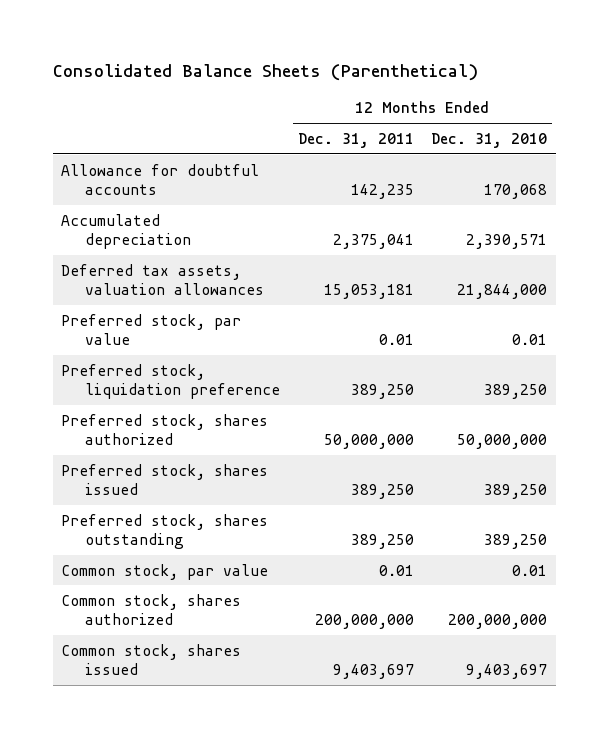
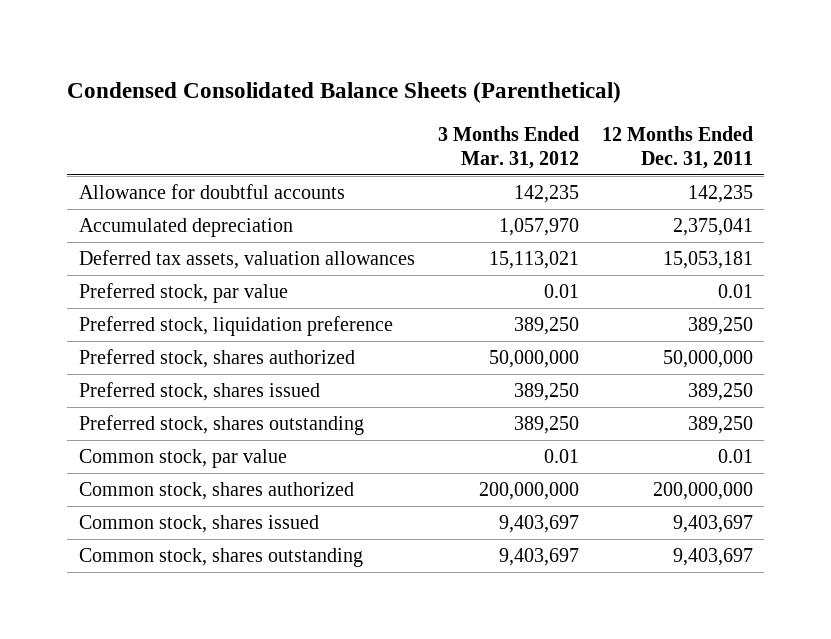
[52,63,478,81] Consolidated Balance Sheets (Parenthetical) -> [67,82,622,104] Condensed Consolidated Balance Sheets (Parenthetical)
[431,132,548,148] Dec. 31, 2010 -> none
none -> [437,125,579,169] 3 Months Ended Mar. 31, 2012
none -> [78,547,363,567] Common stock, shares outstanding

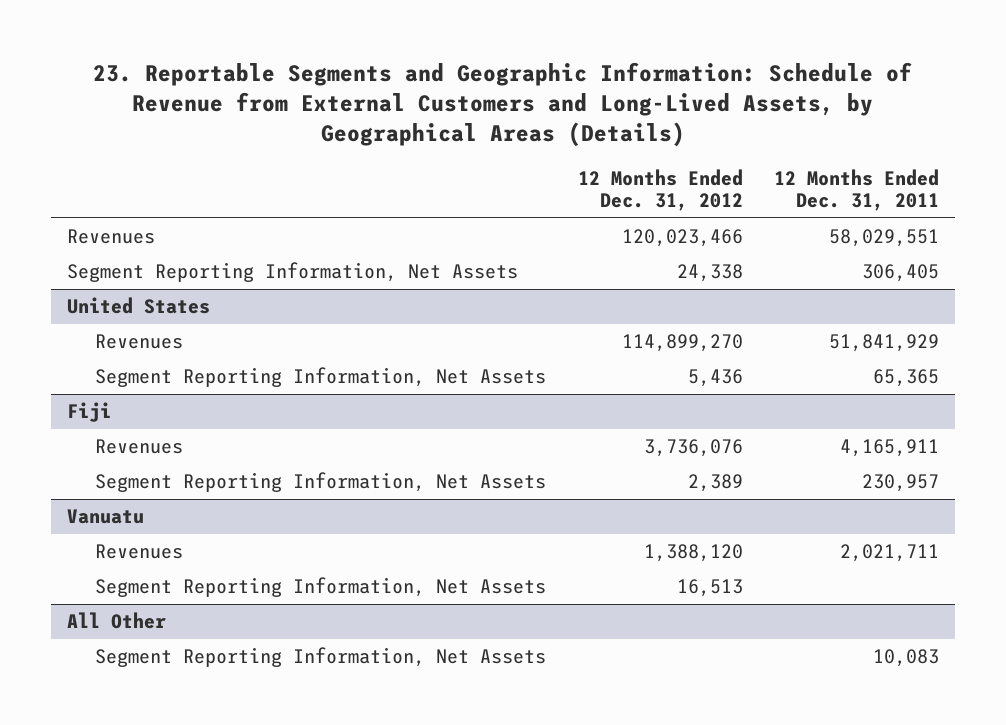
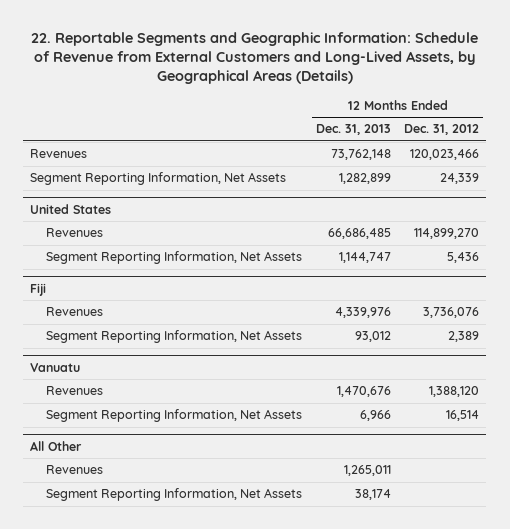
[92,61,912,147] 23. Reportable Segments and Geographic Information: Schedule of Revenue from External Customers and Long-Lived Assets, by Geographical Areas (Details) -> [30,31,478,85] 22. Reportable Segments and Geographic Information: Schedule of Revenue from External Customers and Long-Lived Assets, by Geographical Areas (Details)
[774,168,940,212] 12 Months Ended Dec. 31, 2011 -> none
none -> [315,124,391,136] Dec. 31, 2013
[676,264,743,283] 24,338 -> [440,173,480,185] 24,339
[676,579,743,598] 16,513 -> [446,410,480,422] 16,514
none -> [45,465,103,475] Revenues

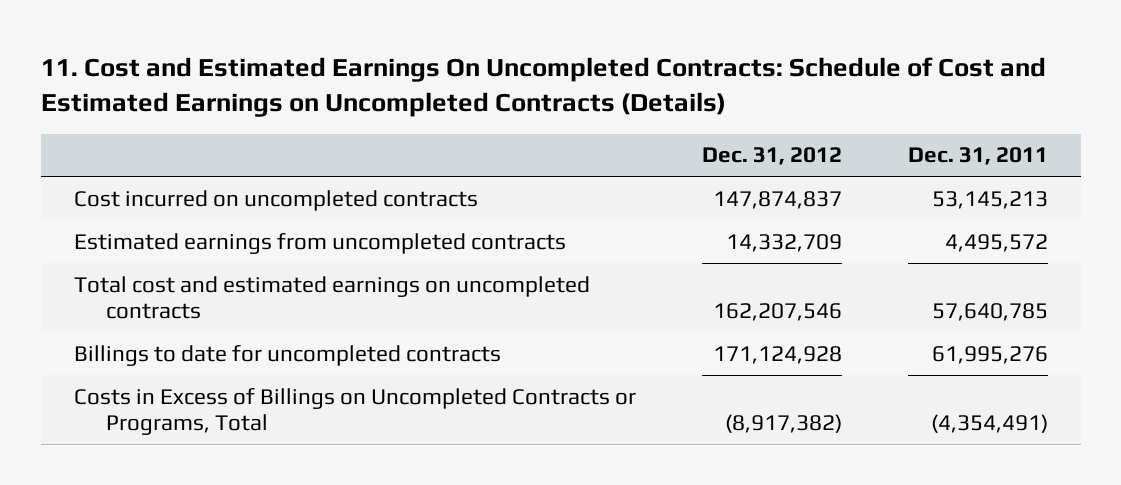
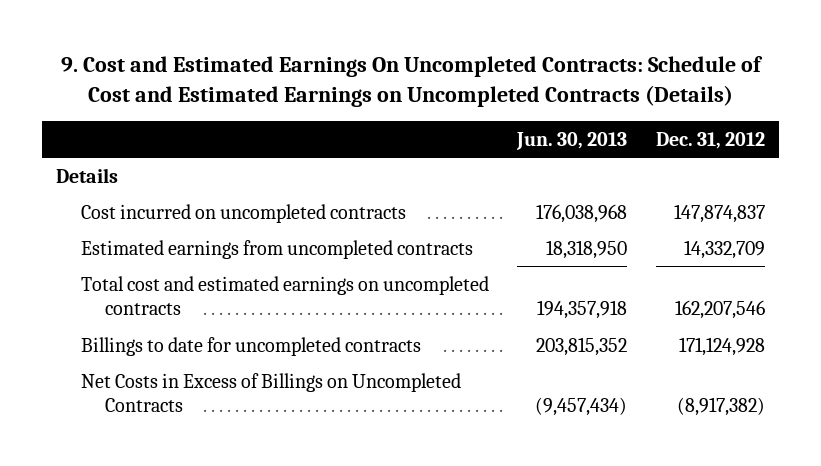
[40,56,1046,117] 11. Cost and Estimated Earnings On Uncompleted Contracts: Schedule of Cost and Estimated Earnings on Uncompleted Contracts (Details) -> [60,55,763,107] 9. Cost and Estimated Earnings On Uncompleted Contracts: Schedule of Cost and Estimated Earnings on Uncompleted Contracts (Details)
[907,147,1048,166] Dec. 31, 2011 -> none
none -> [516,131,628,150] Jun. 30, 2013
none -> [56,167,119,183] Details
[73,387,636,436] Costs in Excess of Billings on Uncompleted Contracts or Programs, Total -> [80,372,461,413] Net Costs in Excess of Billings on Uncompleted Contracts

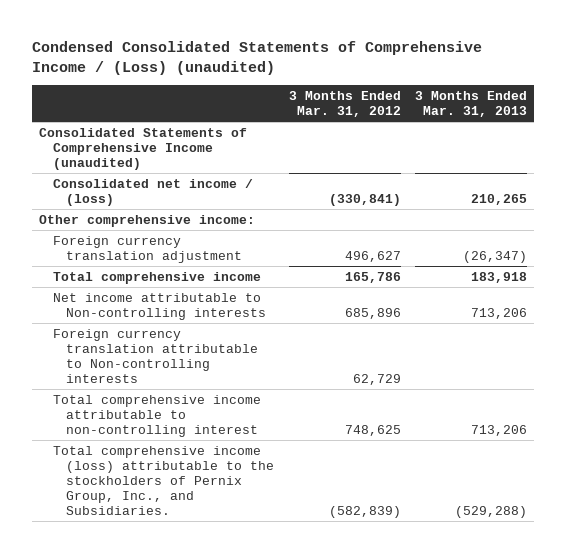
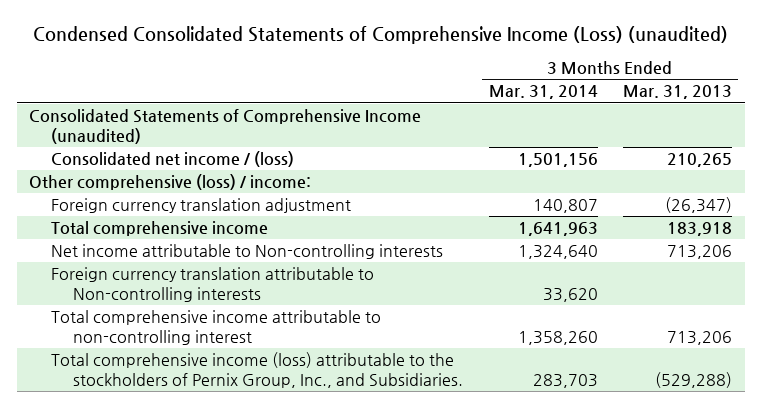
[32,41,483,76] Condensed Consolidated Statements of Comprehensive Income / (Loss) (unaudited) -> [32,26,728,45] Condensed Consolidated Statements of Comprehensive Income (Loss) (unaudited)
[288,91,401,117] 3 Months Ended Mar. 31, 2012 -> none
none -> [488,85,598,100] Mar. 31, 2014
[39,214,256,227] Other comprehensive income: -> [29,174,312,191] Other comprehensive (loss) / income:

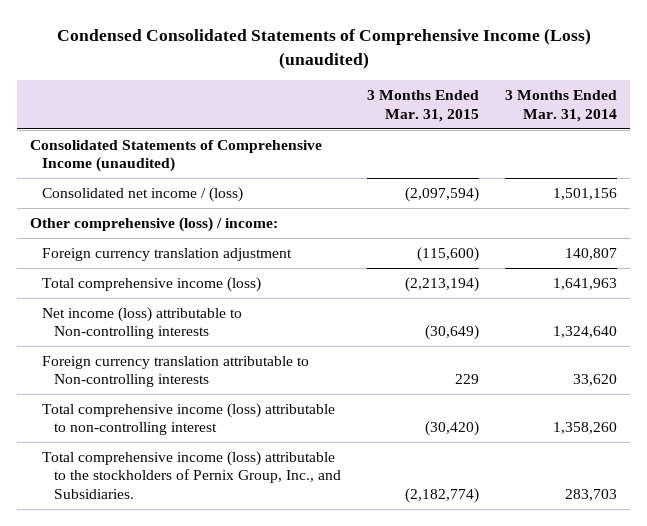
[623,85,733,100] Mar. 31, 2013 -> none
none -> [366,90,479,122] 3 Months Ended Mar. 31, 2015
[51,221,269,237] Total comprehensive income -> [41,277,261,293] Total comprehensive income (loss)
[51,244,444,260] Net income attributable to Non-controlling interests -> [41,307,242,340] Net income (loss) attributable to Non-controlling interests
[51,310,382,345] Total comprehensive income attributable to non-controlling interest -> [41,403,335,436] Total comprehensive income (loss) attributable to non-controlling interest

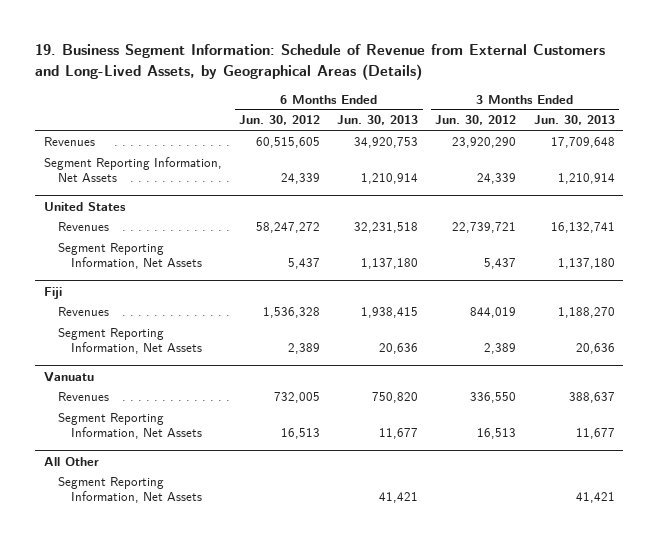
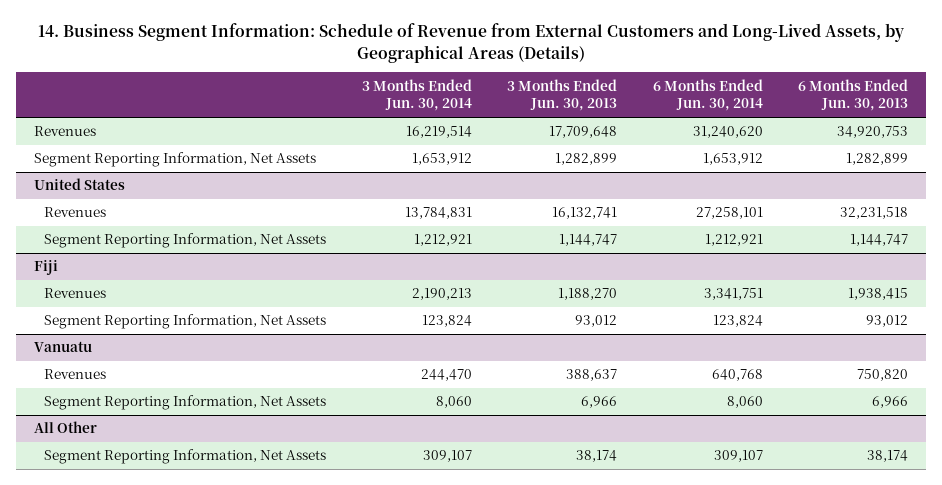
[35,44,606,80] 19. Business Segment Information: Schedule of Revenue from External Customers and Long-Lived Assets, by Geographical Areas (Details) -> [38,23,905,63] 14. Business Segment Information: Schedule of Revenue from External Customers and Long-Lived Assets, by Geographical Areas (Details)
[239,115,321,126] Jun. 30, 2012 -> none
[435,115,517,126] Jun. 30, 2012 -> none
none -> [361,78,472,112] 3 Months Ended Jun. 30, 2014
none -> [652,78,763,112] 6 Months Ended Jun. 30, 2014
[361,173,419,185] 1,210,914 -> [846,153,909,166] 1,282,899
[557,173,615,185] 1,210,914 -> [555,153,618,166] 1,282,899
[361,258,419,270] 1,137,180 -> [850,234,909,247] 1,144,747
[557,258,615,270] 1,137,180 -> [559,234,618,247] 1,144,747
[379,343,419,355] 20,636 -> [866,315,909,328] 93,012
[575,343,615,355] 20,636 -> [575,315,618,328] 93,012
[379,428,419,440] 11,677 -> [872,396,909,409] 6,966
[575,428,615,440] 11,677 -> [581,396,618,409] 6,966
[379,492,419,504] 41,421 -> [867,450,909,463] 38,174
[575,492,615,504] 41,421 -> [576,450,618,463] 38,174

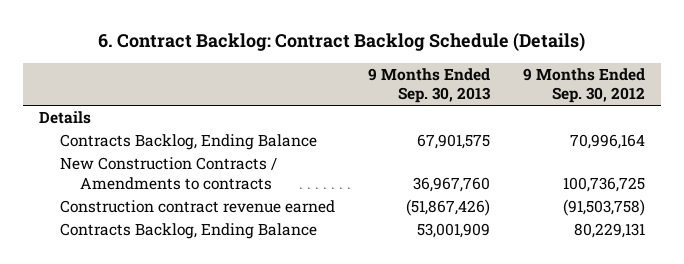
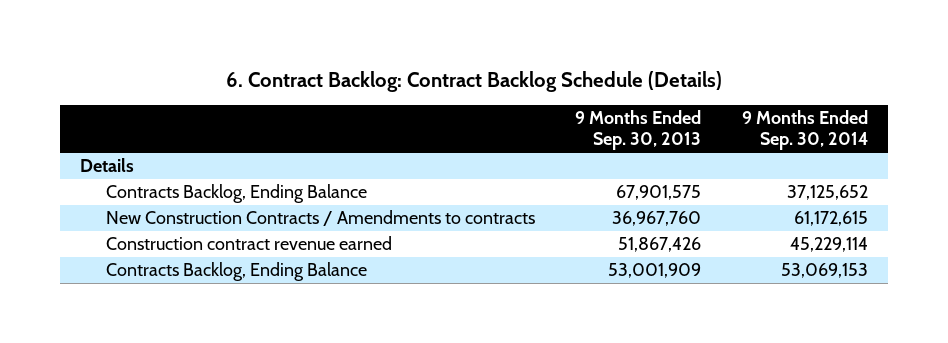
[522,67,645,104] 9 Months Ended Sep. 30, 2012 -> none
none -> [742,110,869,151] 9 Months Ended Sep. 30, 2014
[405,199,490,217] (51,867,426) -> [618,237,702,253] 51,867,426

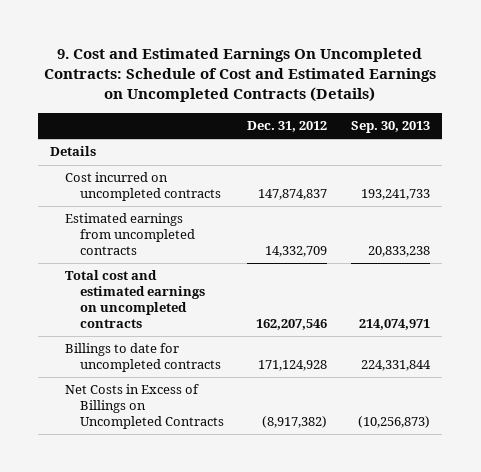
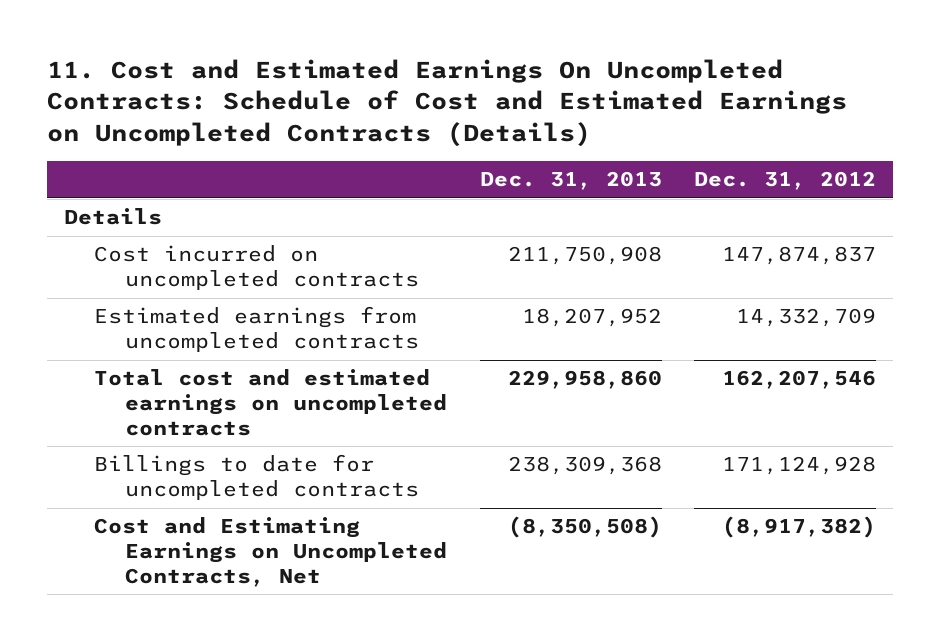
[44,47,437,103] 9. Cost and Estimated Earnings On Uncompleted Contracts: Schedule of Cost and Estimated Earnings on Uncompleted Contracts (Details) -> [47,59,848,147] 11. Cost and Estimated Earnings On Uncompleted Contracts: Schedule of Cost and Estimated Earnings on Uncompleted Contracts (Details)
[351,121,431,134] Sep. 30, 2013 -> none
none -> [479,171,662,191] Dec. 31, 2013
[65,384,224,430] Net Costs in Excess of Billings on Uncompleted Contracts -> [94,517,448,587] Cost and Estimating Earnings on Uncompleted Contracts, Net

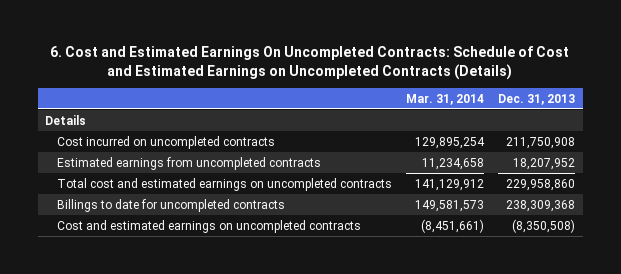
[47,59,848,147] 11. Cost and Estimated Earnings On Uncompleted Contracts: Schedule of Cost and Estimated Earnings on Uncompleted Contracts (Details) -> [50,46,570,80] 6. Cost and Estimated Earnings On Uncompleted Contracts: Schedule of Cost and Estimated Earnings on Uncompleted Contracts (Details)
[694,171,877,191] Dec. 31, 2012 -> none
none -> [405,93,484,105] Mar. 31, 2014
[94,517,448,587] Cost and Estimating Earnings on Uncompleted Contracts, Net -> [56,219,361,233] Cost and estimated earnings on uncompleted contracts

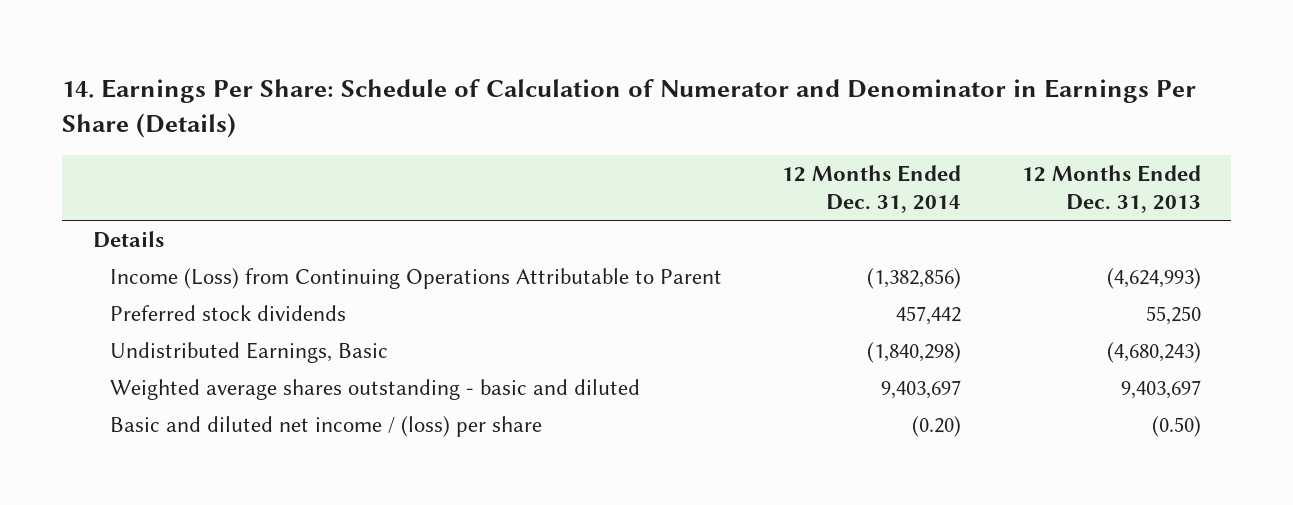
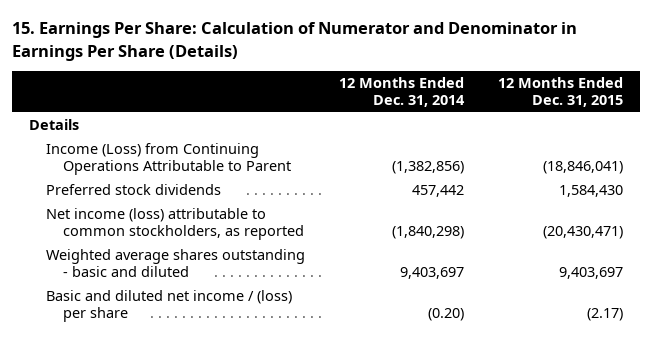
[62,79,1197,139] 14. Earnings Per Share: Schedule of Calculation of Numerator and Denominator in Earnings Per Share (Details) -> [11,22,577,61] 15. Earnings Per Share: Calculation of Numerator and Denominator in Earnings Per Share (Details)
[1021,164,1201,214] 12 Months Ended Dec. 31, 2013 -> none
none -> [497,77,623,107] 12 Months Ended Dec. 31, 2015
[110,341,389,363] Undistributed Earnings, Basic -> [46,208,305,240] Net income (loss) attributable to common stockholders, as reported

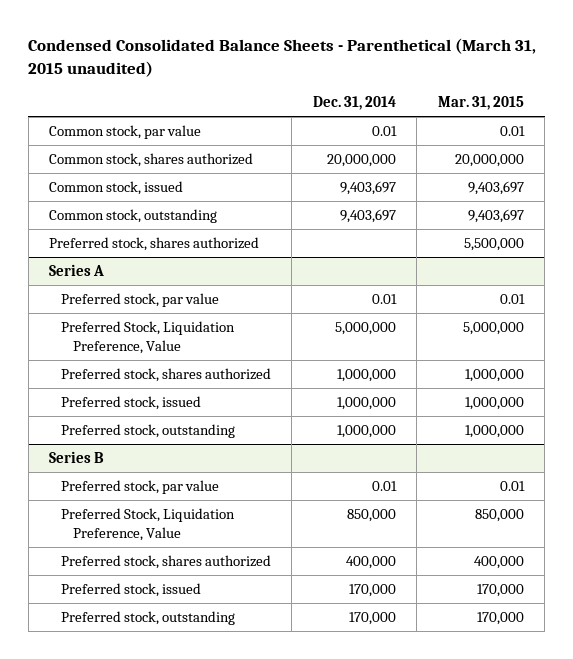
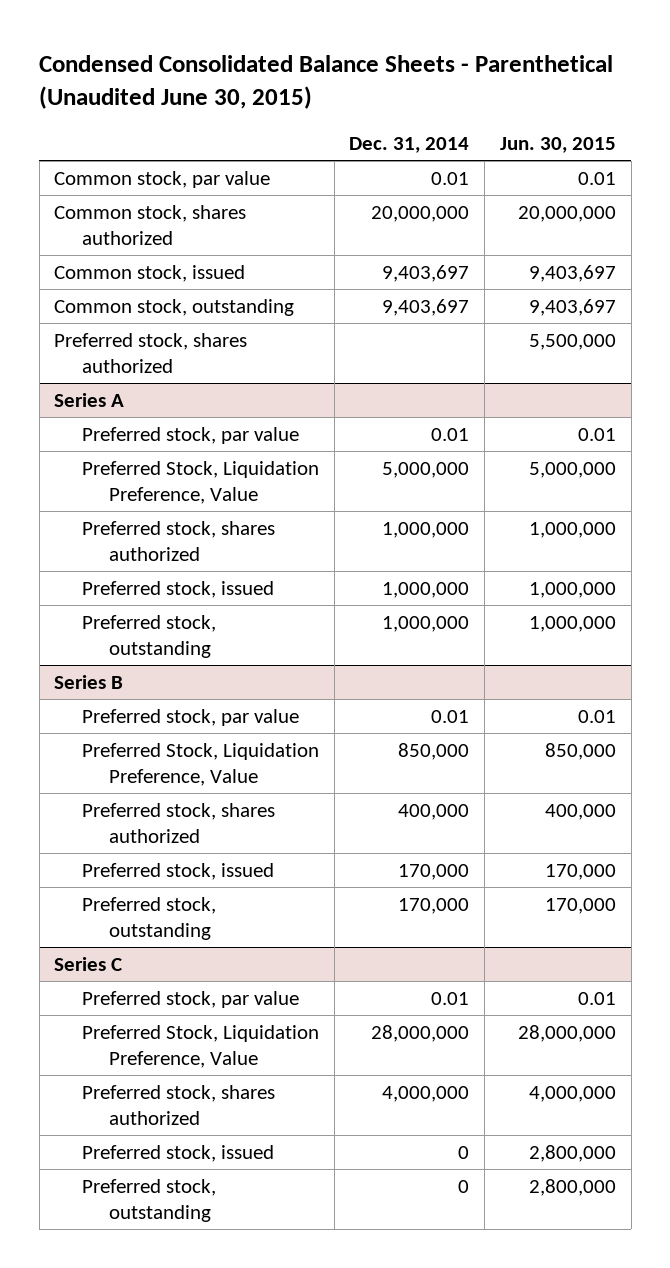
[28,37,537,77] Condensed Consolidated Balance Sheets - Parenthetical (March 31, 2015 unaudited) -> [39,54,614,109] Condensed Consolidated Balance Sheets - Parenthetical (Unaudited June 30, 2015)
[437,96,524,111] Mar. 31, 2015 -> none
none -> [500,137,617,154] Jun. 30, 2015
none -> [54,957,123,972] Series C
none -> [81,991,299,1009] Preferred stock, par value
none -> [81,1025,319,1069] Preferred Stock, Liquidation Preference, Value
none -> [81,1085,275,1126] Preferred stock, shares authorized
none -> [81,1145,274,1163] Preferred stock, issued
none -> [81,1179,216,1223] Preferred stock, outstanding

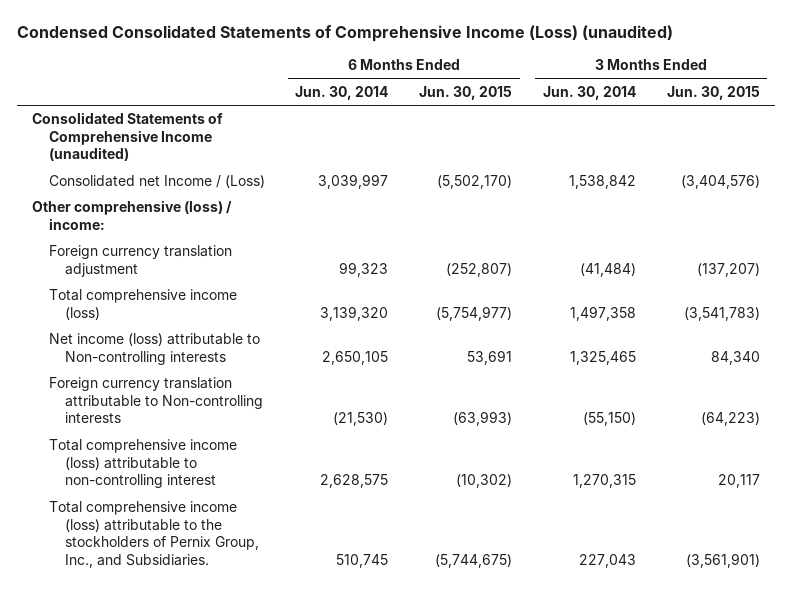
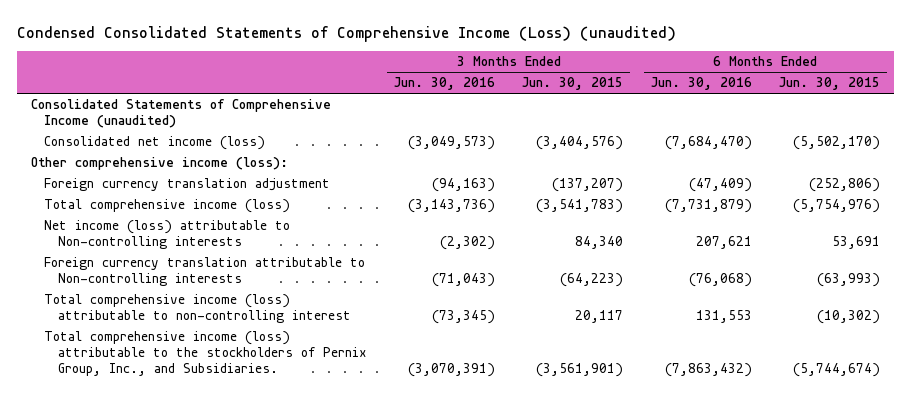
[295,85,389,100] Jun. 30, 2014 -> none
[542,85,636,100] Jun. 30, 2014 -> none
none -> [394,77,496,91] Jun. 30, 2016
none -> [650,77,752,91] Jun. 30, 2016
[48,175,265,189] Consolidated net Income / (Loss) -> [44,136,266,151] Consolidated net income (loss)
[32,200,233,230] Other comprehensive (loss) / income: -> [30,157,288,171] Other comprehensive income (loss):
[446,262,513,277] (252,807) -> [808,178,880,193] (252,806)
[436,305,513,321] (5,754,977) -> [792,199,880,214] (5,754,976)
[435,553,513,568] (5,744,675) -> [792,362,880,377] (5,744,674)

